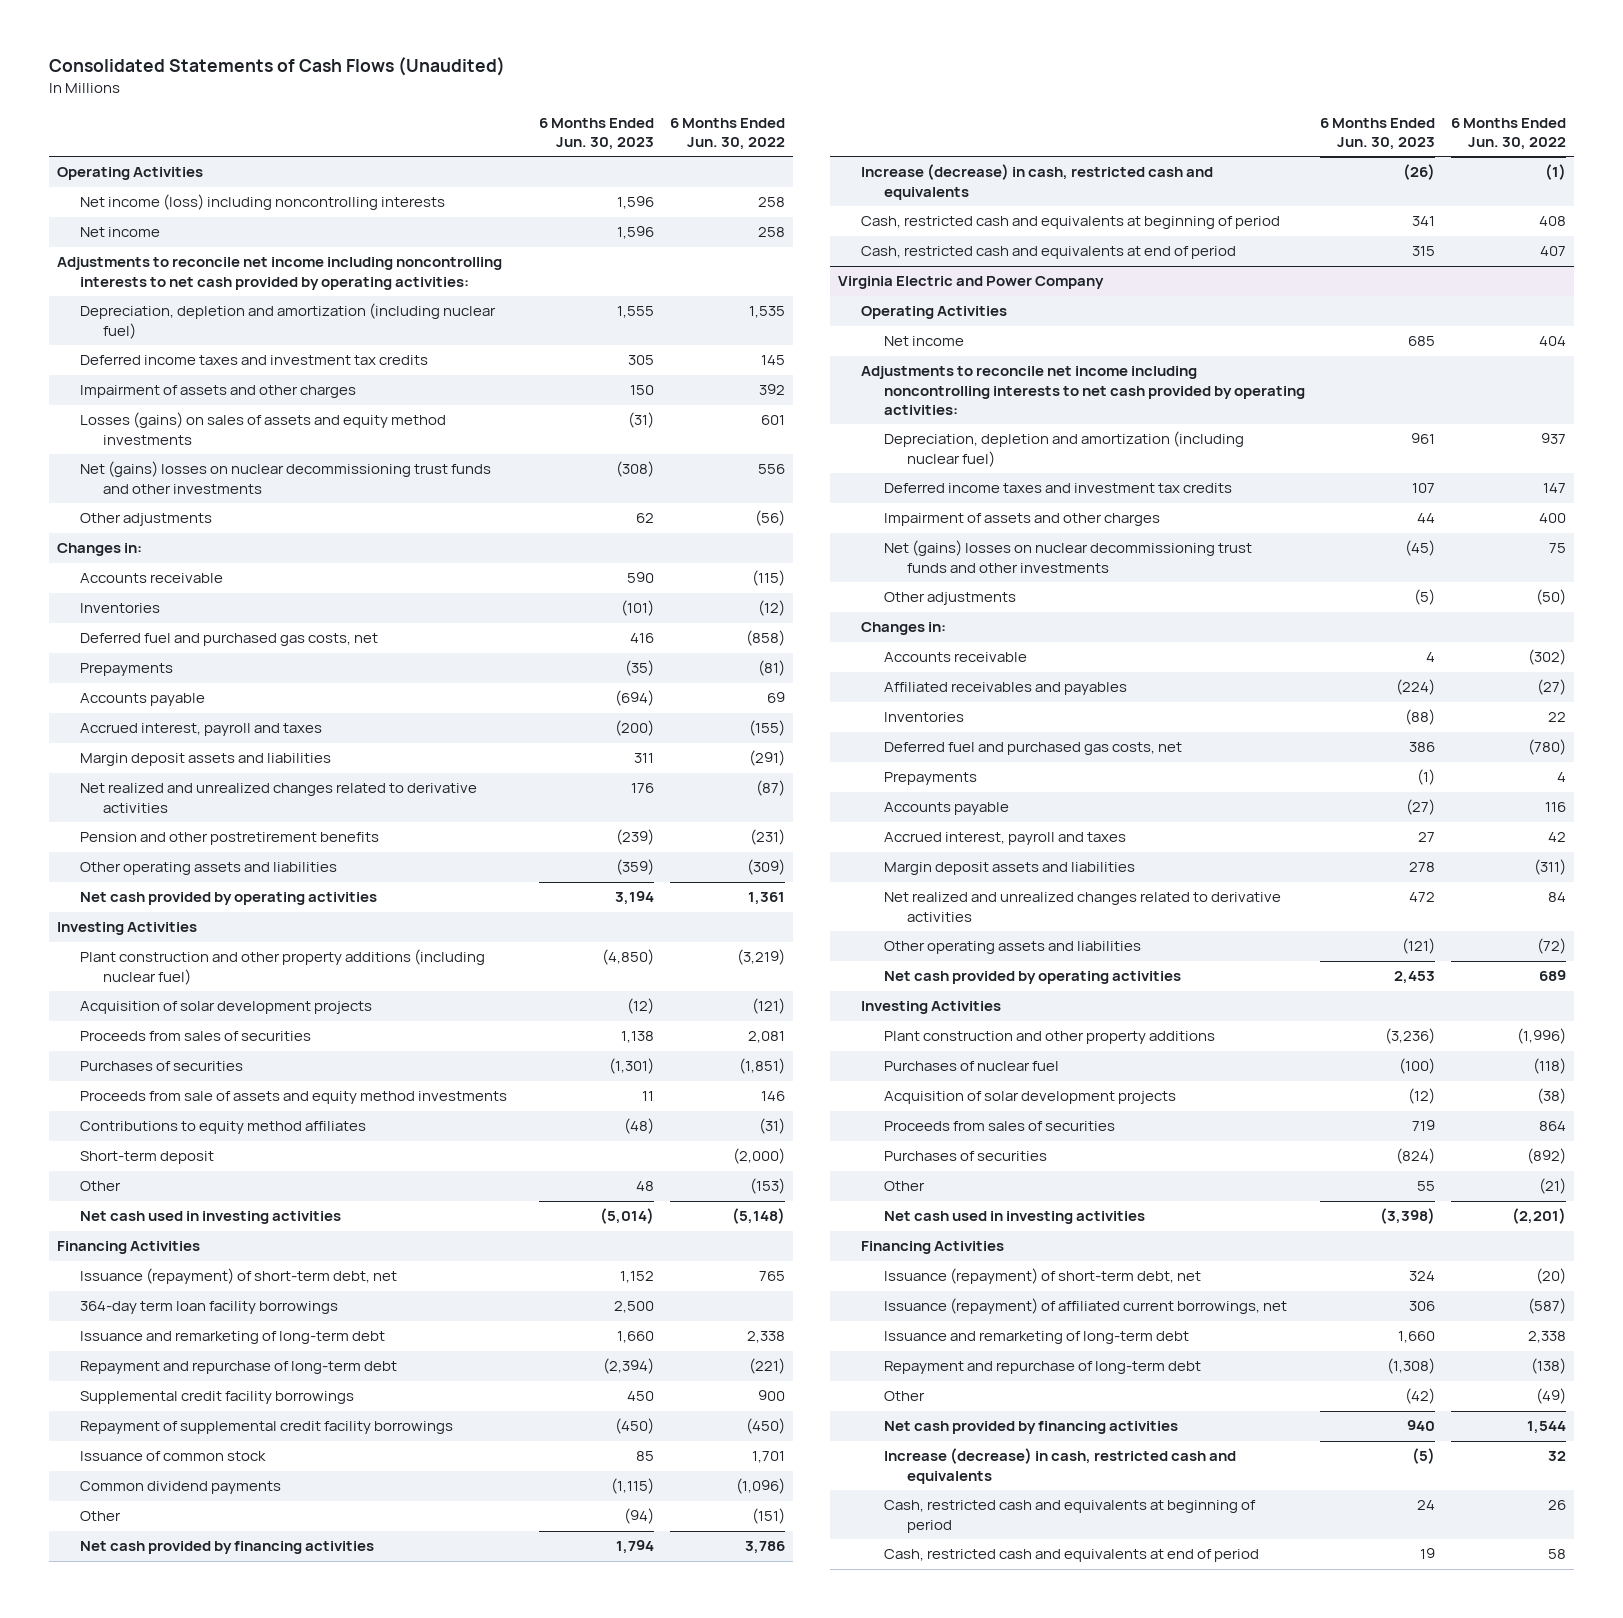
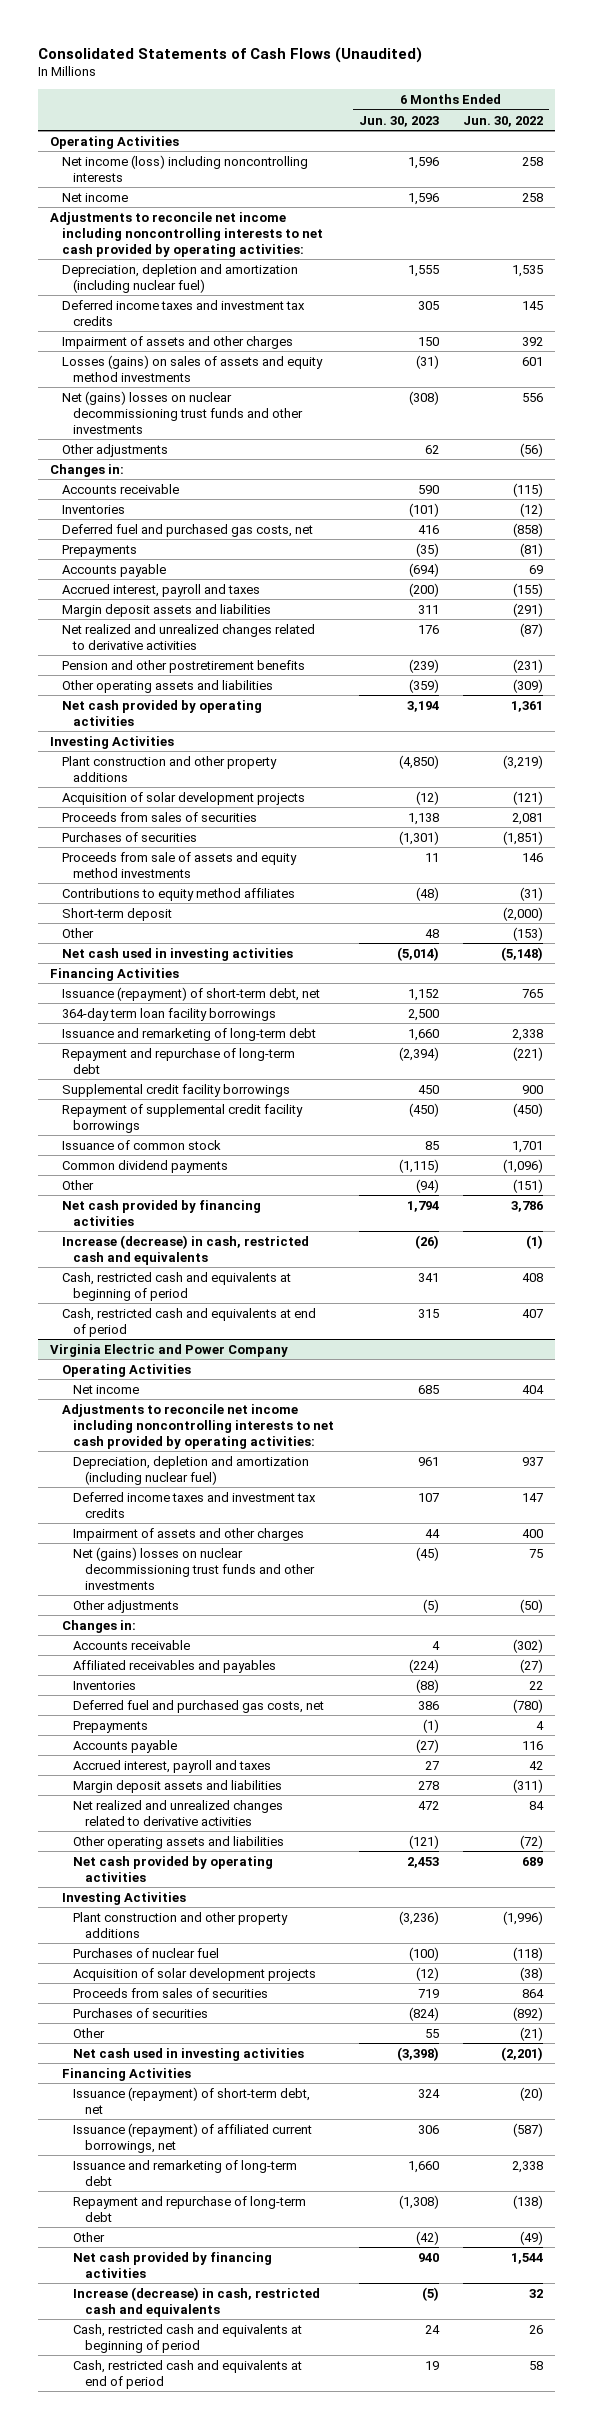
[79,949,485,985] Plant construction and other property additions (including nuclear fuel) -> [61,755,277,782] Plant construction and other property additions

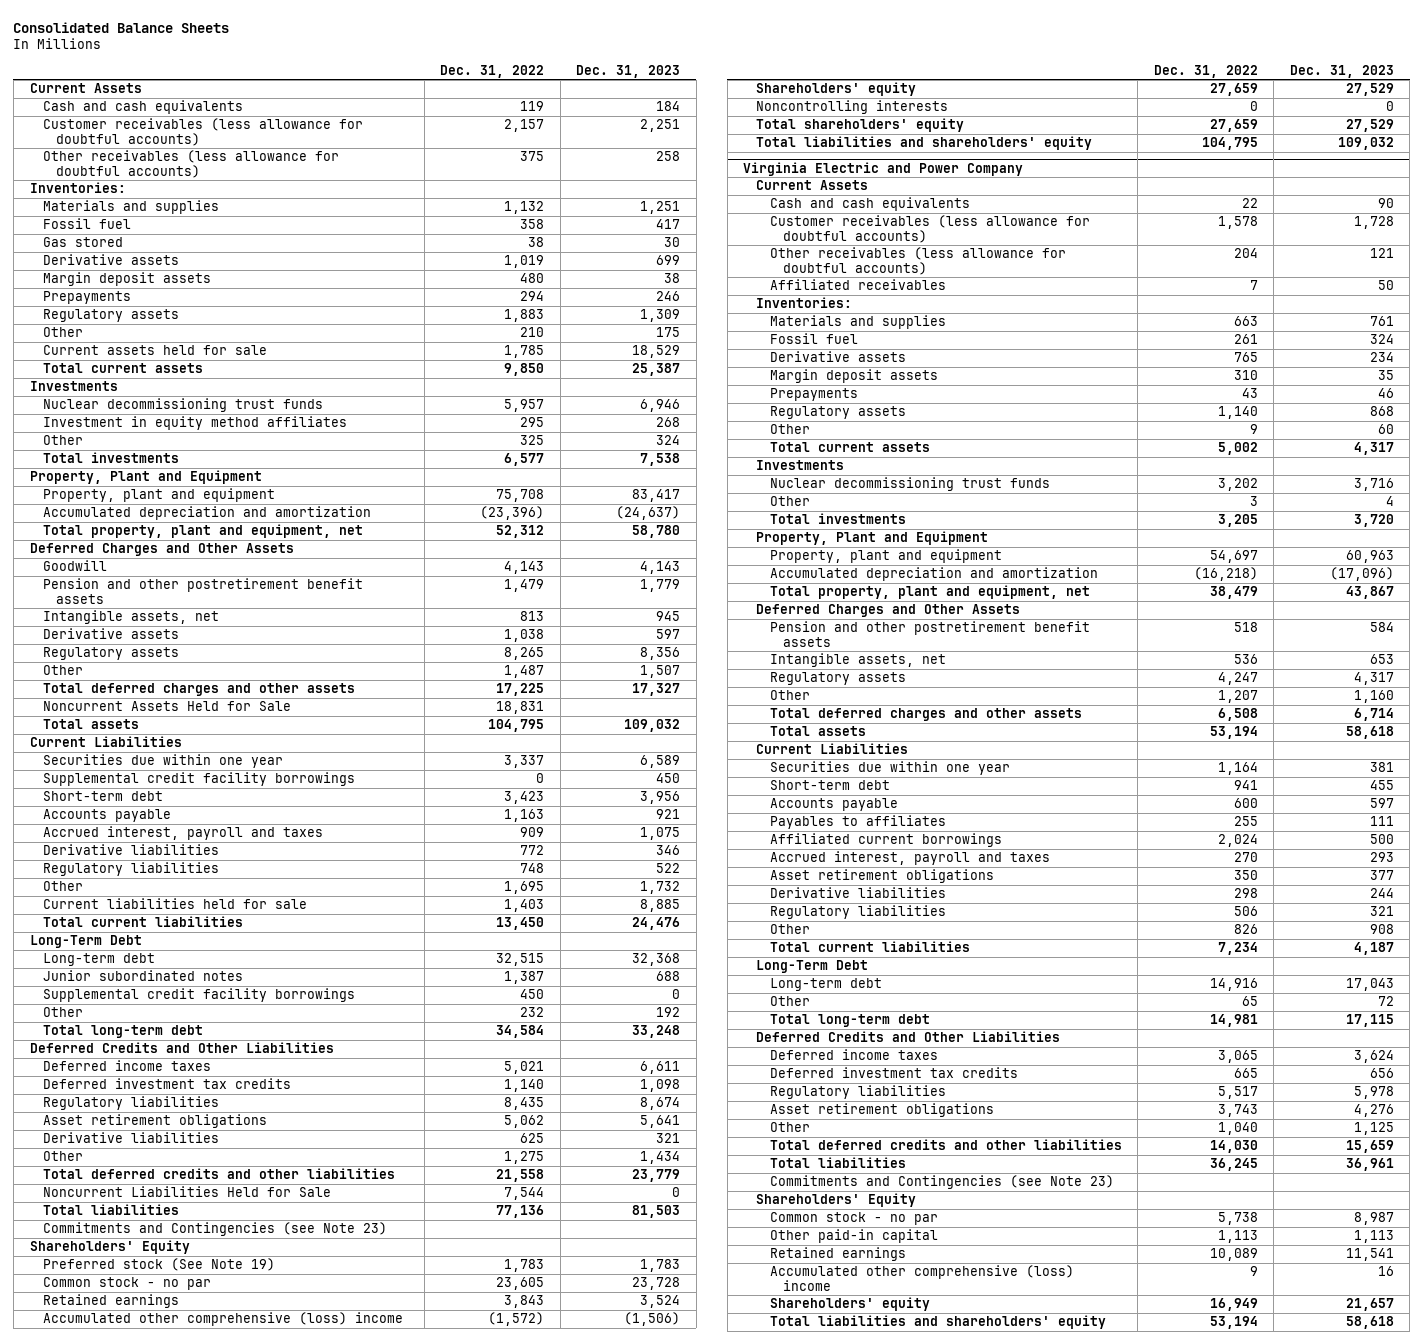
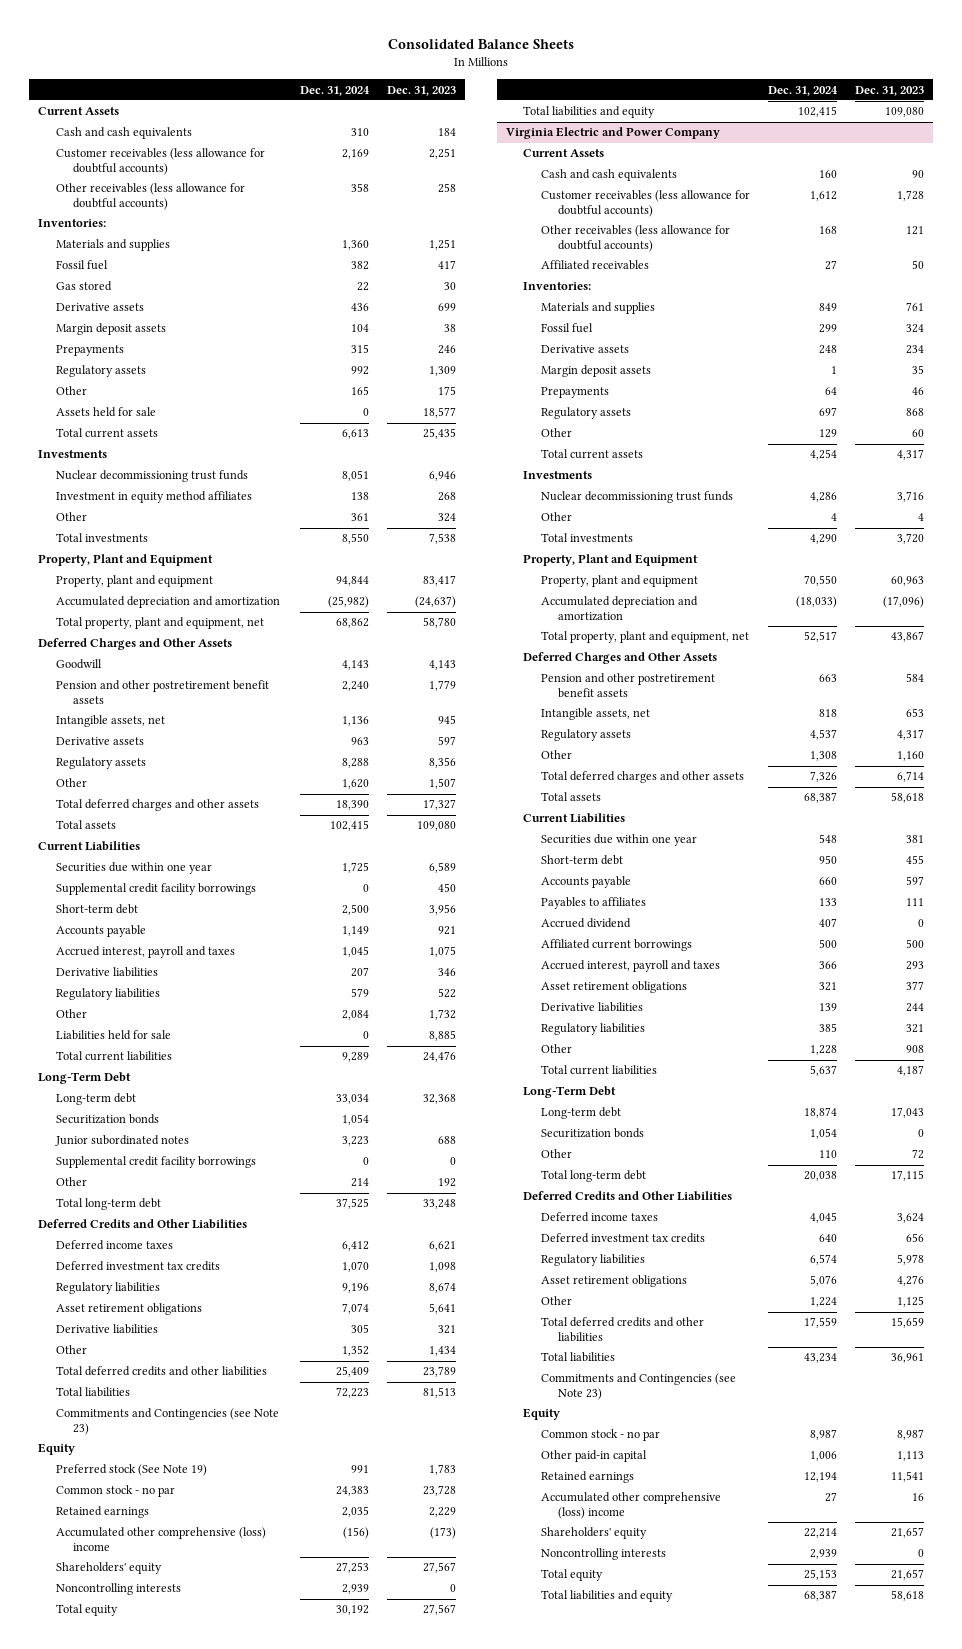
[440,64,545,78] Dec. 31, 2022 -> none
none -> [300,85,371,96] Dec. 31, 2024
[42,345,267,356] Current assets held for sale -> [55,407,156,418] Assets held for sale
[632,345,681,359] 18,529 -> [423,407,457,419] 18,577
[632,363,681,377] 25,387 -> [423,428,457,440] 25,435
[42,701,291,712] Noncurrent Assets Held for Sale -> none
[624,719,681,733] 109,032 -> [417,821,457,832] 109,080
[42,898,307,910] Current liabilities held for sale -> [55,1030,171,1041] Liabilities held for sale
none -> [55,1114,159,1125] Securitization bonds
[640,1061,681,1075] 6,611 -> [429,1241,457,1252] 6,621
[42,1186,331,1198] Noncurrent Liabilities Held for Sale -> none
[632,1169,681,1183] 23,779 -> [423,1366,457,1378] 23,789
[632,1205,681,1219] 81,503 -> [423,1387,457,1399] 81,513
[29,1240,190,1255] Shareholders' Equity -> [38,1443,76,1456] Equity
[640,1295,681,1309] 3,524 -> [429,1507,457,1518] 2,229
[624,1312,681,1327] (1,506) -> [430,1527,457,1540] (173)
[1345,83,1394,97] 27,529 -> [423,1562,457,1574] 27,567
[756,118,965,133] Total shareholders' equity -> [55,1604,118,1617] Total equity
[1345,119,1394,133] 27,529 -> [423,1604,457,1616] 27,567
[756,136,1093,151] Total liabilities and shareholders' equity -> [523,106,656,119] Total liabilities and equity
[1337,137,1394,151] 109,032 -> [884,107,924,118] 109,080
none -> [540,918,631,929] Accrued dividend
none -> [540,1128,644,1139] Securitization bonds
[756,1193,917,1208] Shareholders' Equity -> [523,1408,561,1421] Equity
none -> [540,1548,666,1561] Noncontrolling interests
none -> [540,1569,603,1582] Total equity
[769,1315,1106,1330] Total liabilities and shareholders' equity -> [540,1590,673,1603] Total liabilities and equity

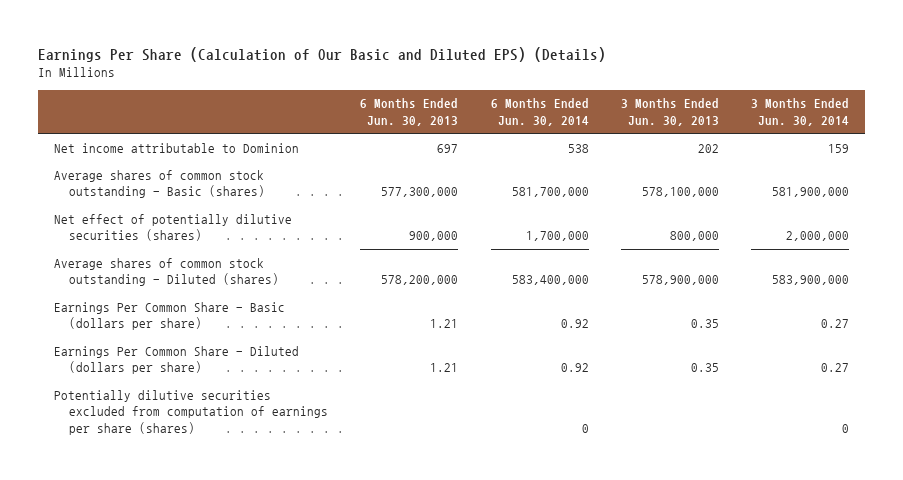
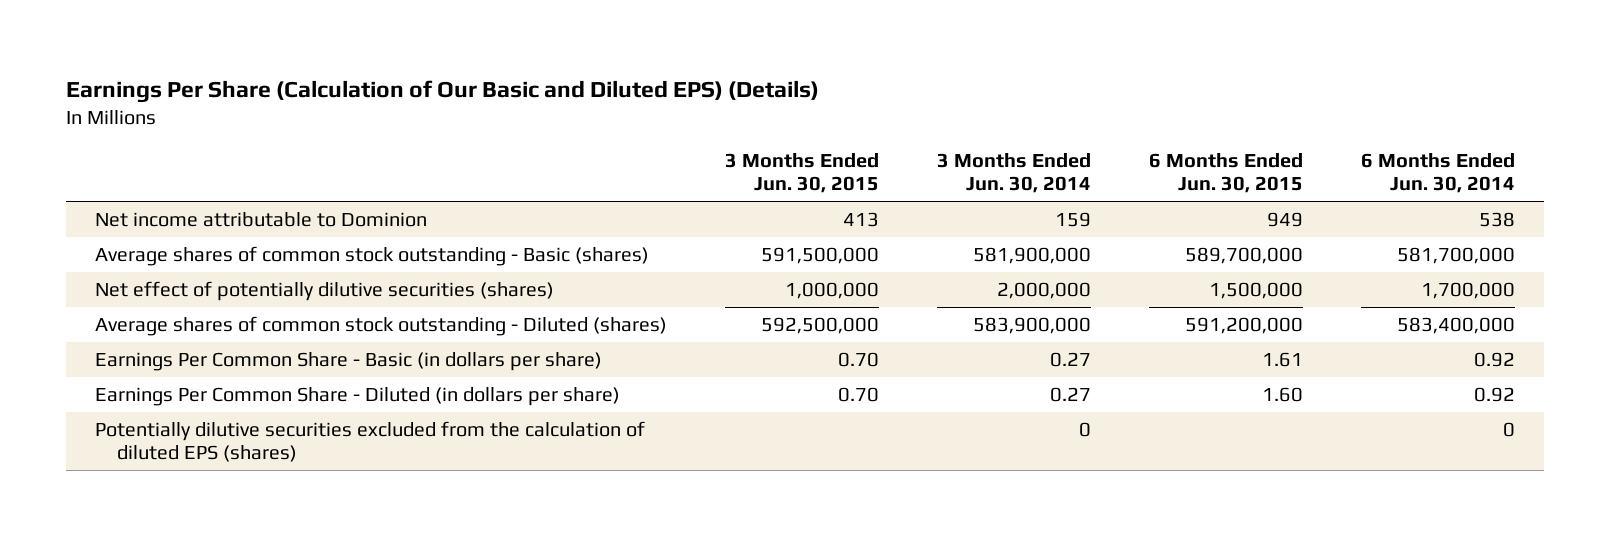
[360,98,459,127] 6 Months Ended Jun. 30, 2013 -> none
[620,98,719,127] 3 Months Ended Jun. 30, 2013 -> none
none -> [725,153,880,194] 3 Months Ended Jun. 30, 2015
none -> [1149,153,1304,194] 6 Months Ended Jun. 30, 2015
[54,301,286,331] Earnings Per Common Share - Basic (dollars per share) -> [95,351,603,371] Earnings Per Common Share - Basic (in dollars per share)
[54,345,300,375] Earnings Per Common Share - Diluted (dollars per share) -> [95,386,621,406] Earnings Per Common Share - Diluted (in dollars per share)
[54,389,329,436] Potentially dilutive securities excluded from computation of earnings per share (shares) -> [95,420,646,463] Potentially dilutive securities excluded from the calculation of diluted EPS (shares)

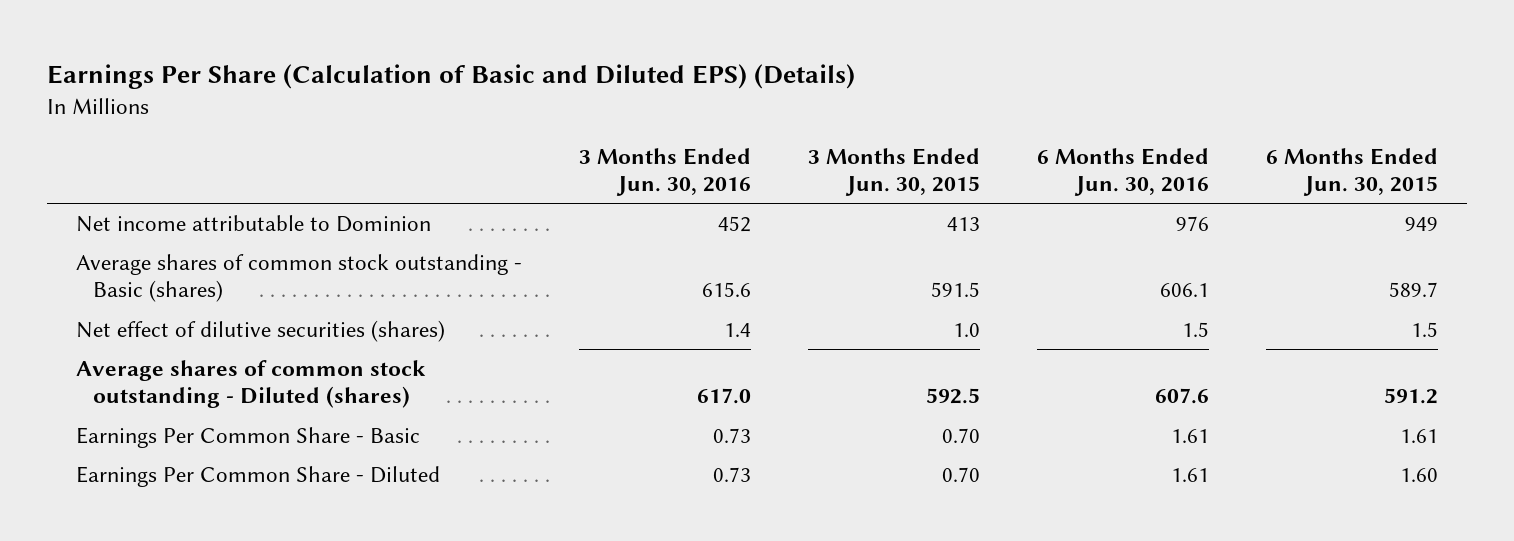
[66,79,820,103] Earnings Per Share (Calculation of Our Basic and Diluted EPS) (Details) -> [47,64,856,90] Earnings Per Share (Calculation of Basic and Diluted EPS) (Details)
[937,153,1092,194] 3 Months Ended Jun. 30, 2014 -> none
[1361,153,1516,194] 6 Months Ended Jun. 30, 2014 -> none
none -> [579,147,752,197] 3 Months Ended Jun. 30, 2016
none -> [1037,147,1210,197] 6 Months Ended Jun. 30, 2016
[95,420,646,463] Potentially dilutive securities excluded from the calculation of diluted EPS (shares) -> none
[761,246,880,264] 591,500,000 -> [931,282,981,298] 591.5
[1185,246,1304,264] 589,700,000 -> [1389,282,1439,298] 589.7
[95,280,555,301] Net effect of potentially dilutive securities (shares) -> [75,320,445,343] Net effect of dilutive securities (shares)
[785,281,880,299] 1,000,000 -> [953,323,981,338] 1.0
[1209,281,1304,299] 1,500,000 -> [1411,322,1439,338] 1.5
[761,316,880,334] 592,500,000 -> [926,388,981,405] 592.5
[1185,316,1304,334] 591,200,000 -> [1384,388,1439,405] 591.2
[95,351,603,371] Earnings Per Common Share - Basic (in dollars per share) -> [75,427,420,449] Earnings Per Common Share - Basic
[95,386,621,406] Earnings Per Common Share - Diluted (in dollars per share) -> [75,466,440,488] Earnings Per Common Share - Diluted

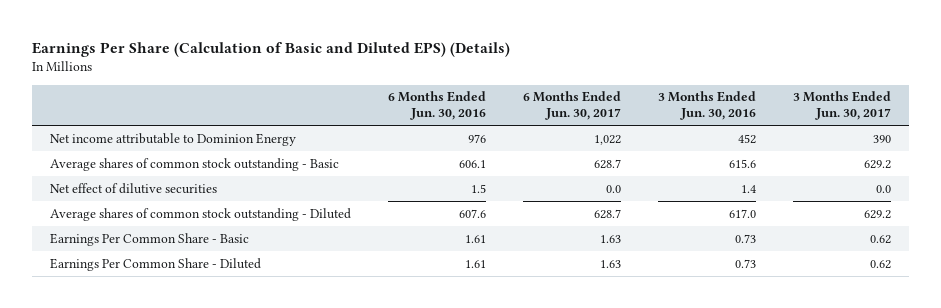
[808,147,981,197] 3 Months Ended Jun. 30, 2015 -> none
[1266,147,1439,197] 6 Months Ended Jun. 30, 2015 -> none
none -> [523,91,622,121] 6 Months Ended Jun. 30, 2017
none -> [792,91,891,121] 3 Months Ended Jun. 30, 2017
[75,215,431,233] Net income attributable to Dominion -> [50,132,297,146] Net income attributable to Dominion Energy
[75,254,522,303] Average shares of common stock outstanding - Basic (shares) -> [50,157,340,171] Average shares of common stock outstanding - Basic
[75,320,445,343] Net effect of dilutive securities (shares) -> [50,182,218,194] Net effect of dilutive securities
[75,360,426,409] Average shares of common stock outstanding - Diluted (shares) -> [50,207,352,221] Average shares of common stock outstanding - Diluted

